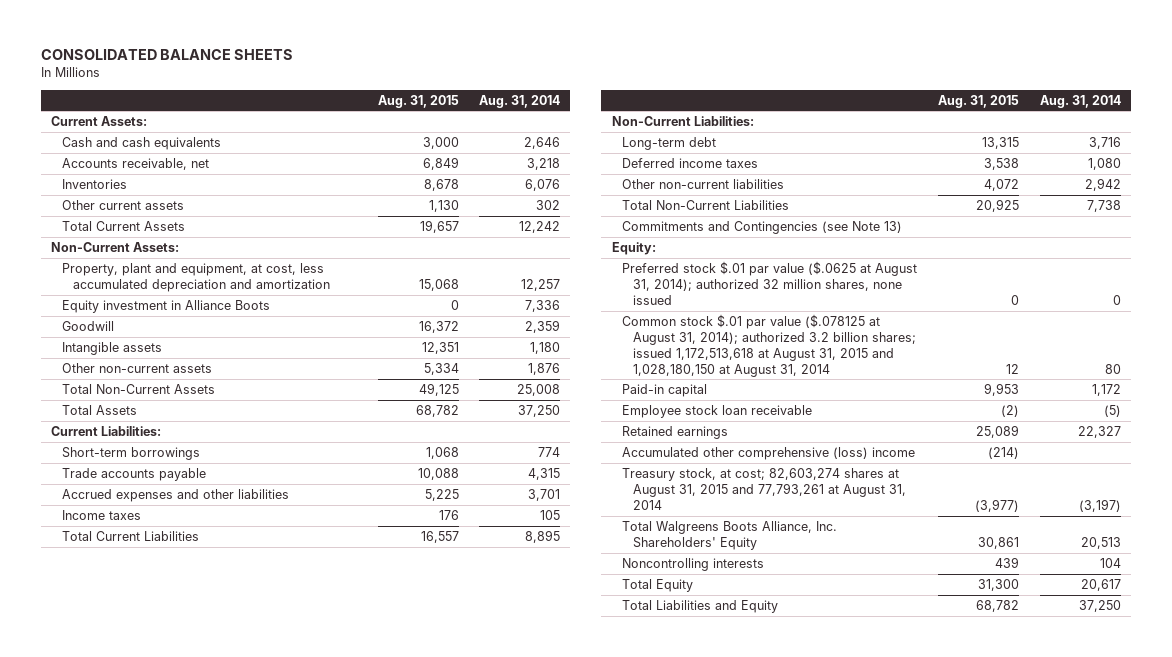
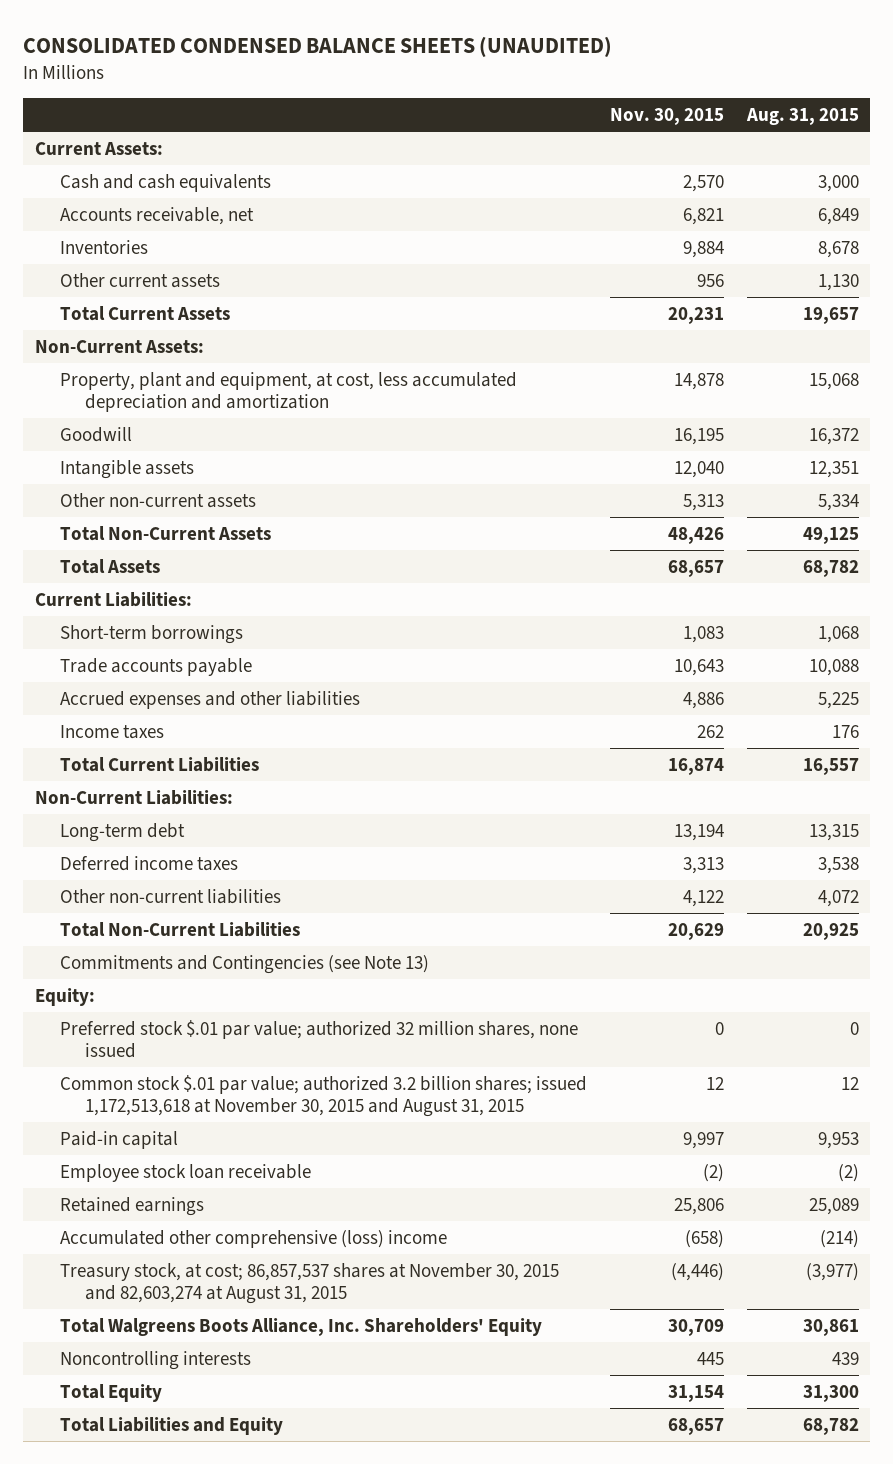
[41,49,294,61] CONSOLIDATED BALANCE SHEETS -> [23,35,613,57] CONSOLIDATED CONDENSED BALANCE SHEETS (UNAUDITED)
[479,94,561,108] Aug. 31, 2014 -> none
none -> [609,107,724,125] Nov. 30, 2015
[61,299,270,313] Equity investment in Alliance Boots -> none
[622,260,918,305] Preferred stock $.01 par value ($.0625 at August 31, 2014); authorized 32 million shares, none issued -> [59,1020,578,1059] Preferred stock $.01 par value; authorized 32 million shares, none issued
[622,313,916,377] Common stock $.01 par value ($.078125 at August 31, 2014); authorized 3.2 billion shares; issued 1,172,513,618 at August 31, 2015 and 1,028,180,150 at August 31, 2014 -> [59,1075,587,1118] Common stock $.01 par value; authorized 3.2 billion shares; issued 1,172,513,618 at November 30, 2015 and August 31, 2015
[622,467,906,510] Treasury stock, at cost; 82,603,274 shares at August 31, 2015 and 77,793,261 at August 31, 2014 -> [59,1263,559,1305] Treasury stock, at cost; 86,857,537 shares at November 30, 2015 and 82,603,274 at August 31, 2015

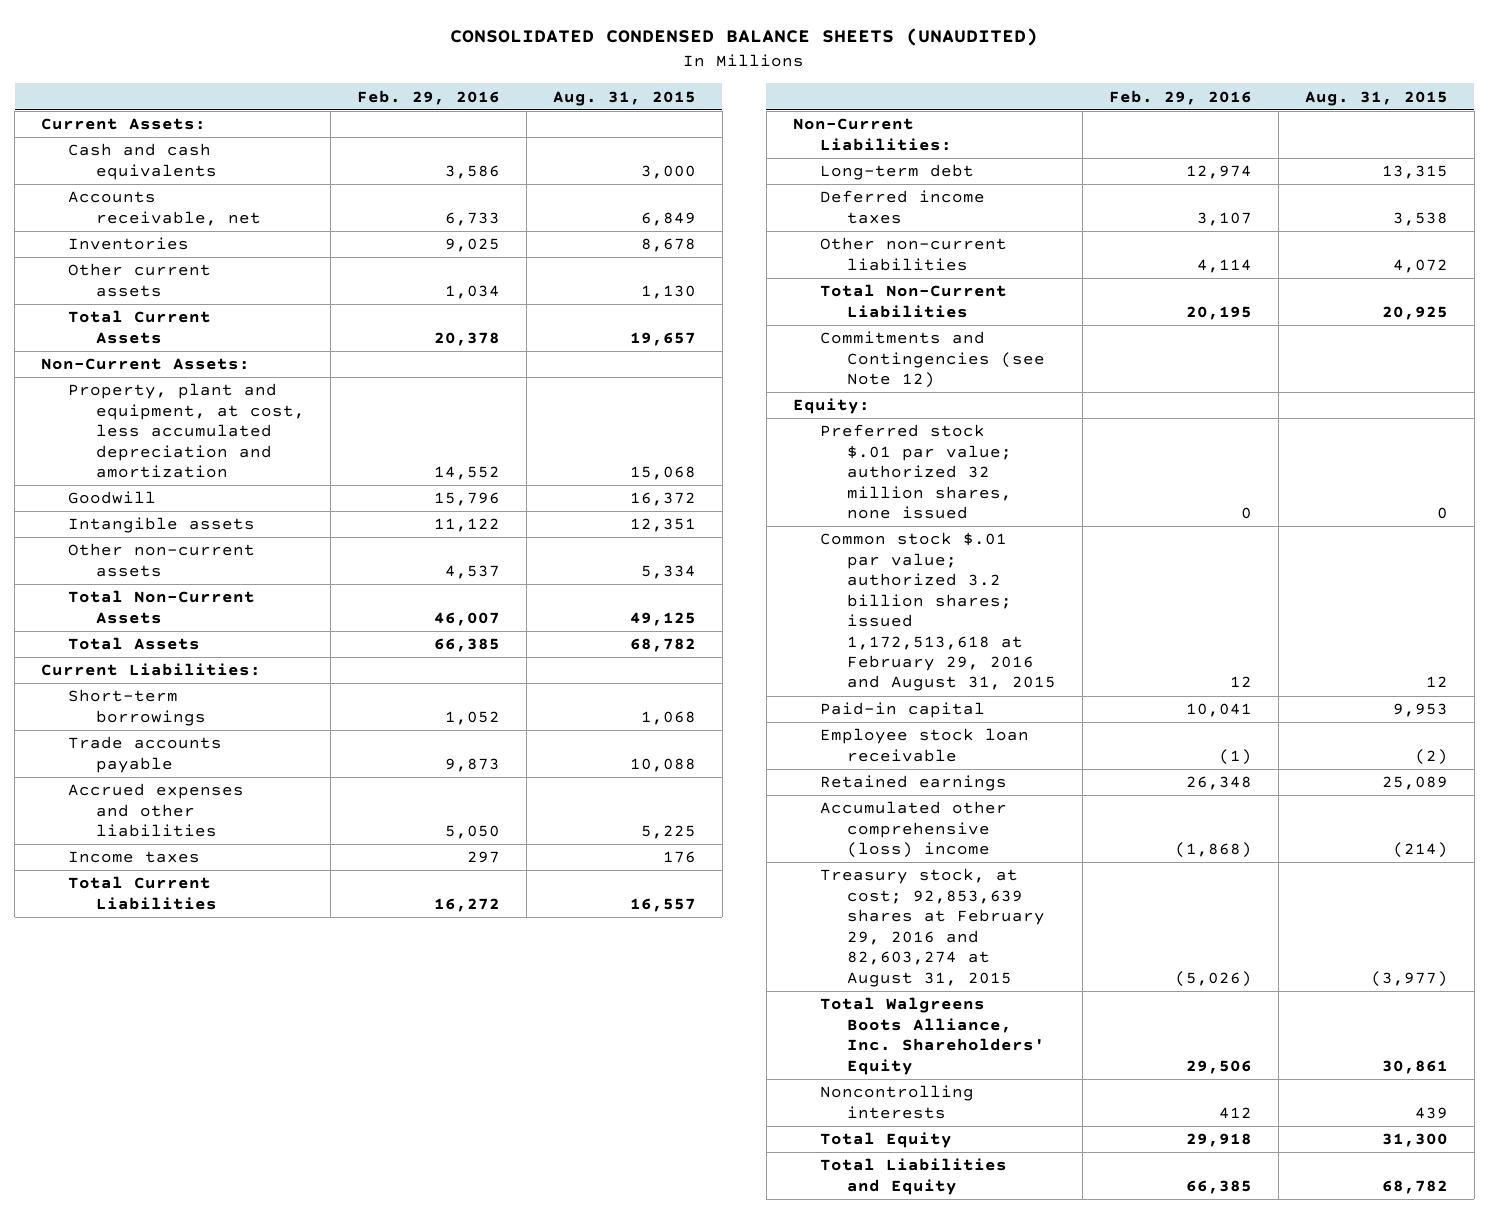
[609,107,724,125] Nov. 30, 2015 -> none
none -> [357,89,501,105] Feb. 29, 2016
[59,955,429,975] Commitments and Contingencies (see Note 13) -> [819,331,1046,389] Commitments and Contingencies (see Note 12)
[59,1075,587,1118] Common stock $.01 par value; authorized 3.2 billion shares; issued 1,172,513,618 at November 30, 2015 and August 31, 2015 -> [819,532,1057,692] Common stock $.01 par value; authorized 3.2 billion shares; issued 1,172,513,618 at February 29, 2016 and August 31, 2015
[59,1263,559,1305] Treasury stock, at cost; 86,857,537 shares at November 30, 2015 and 82,603,274 at August 31, 2015 -> [819,868,1046,987] Treasury stock, at cost; 92,853,639 shares at February 29, 2016 and 82,603,274 at August 31, 2015

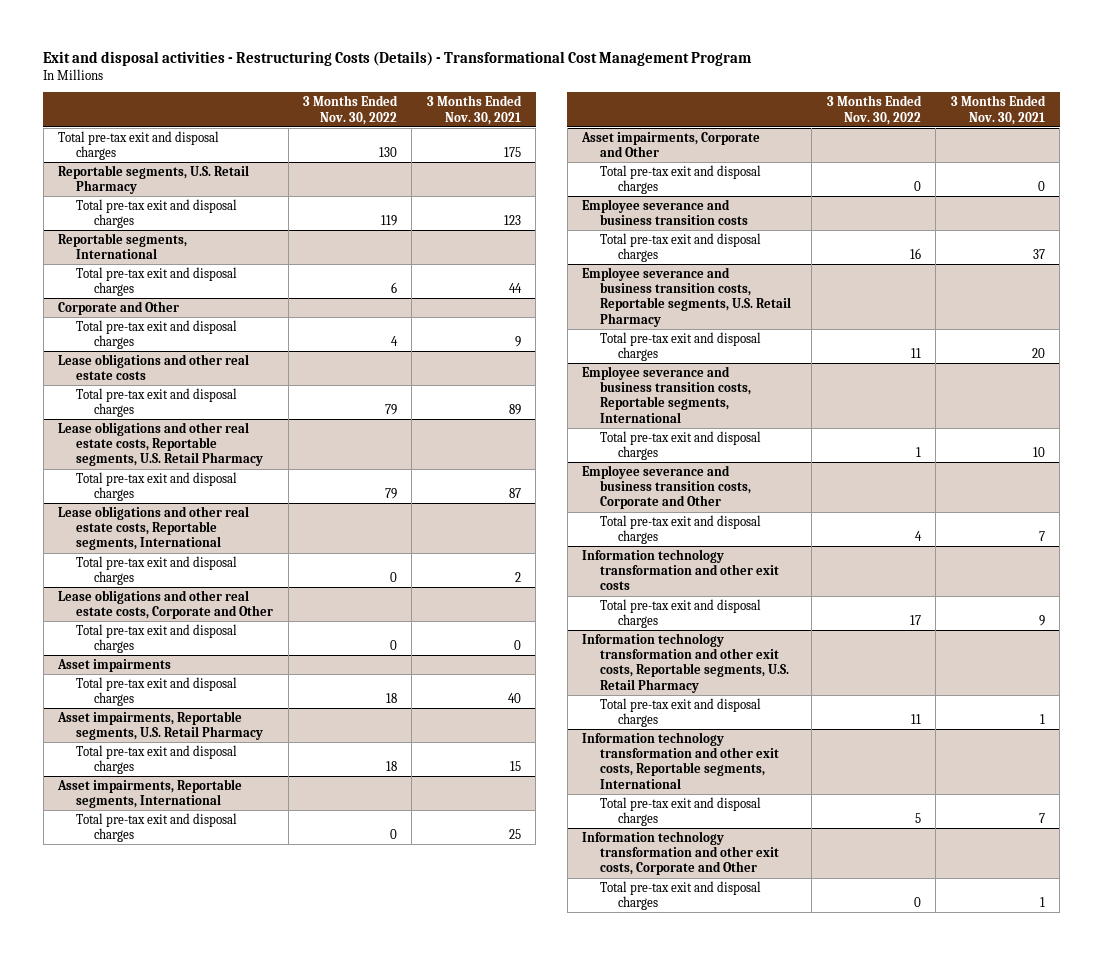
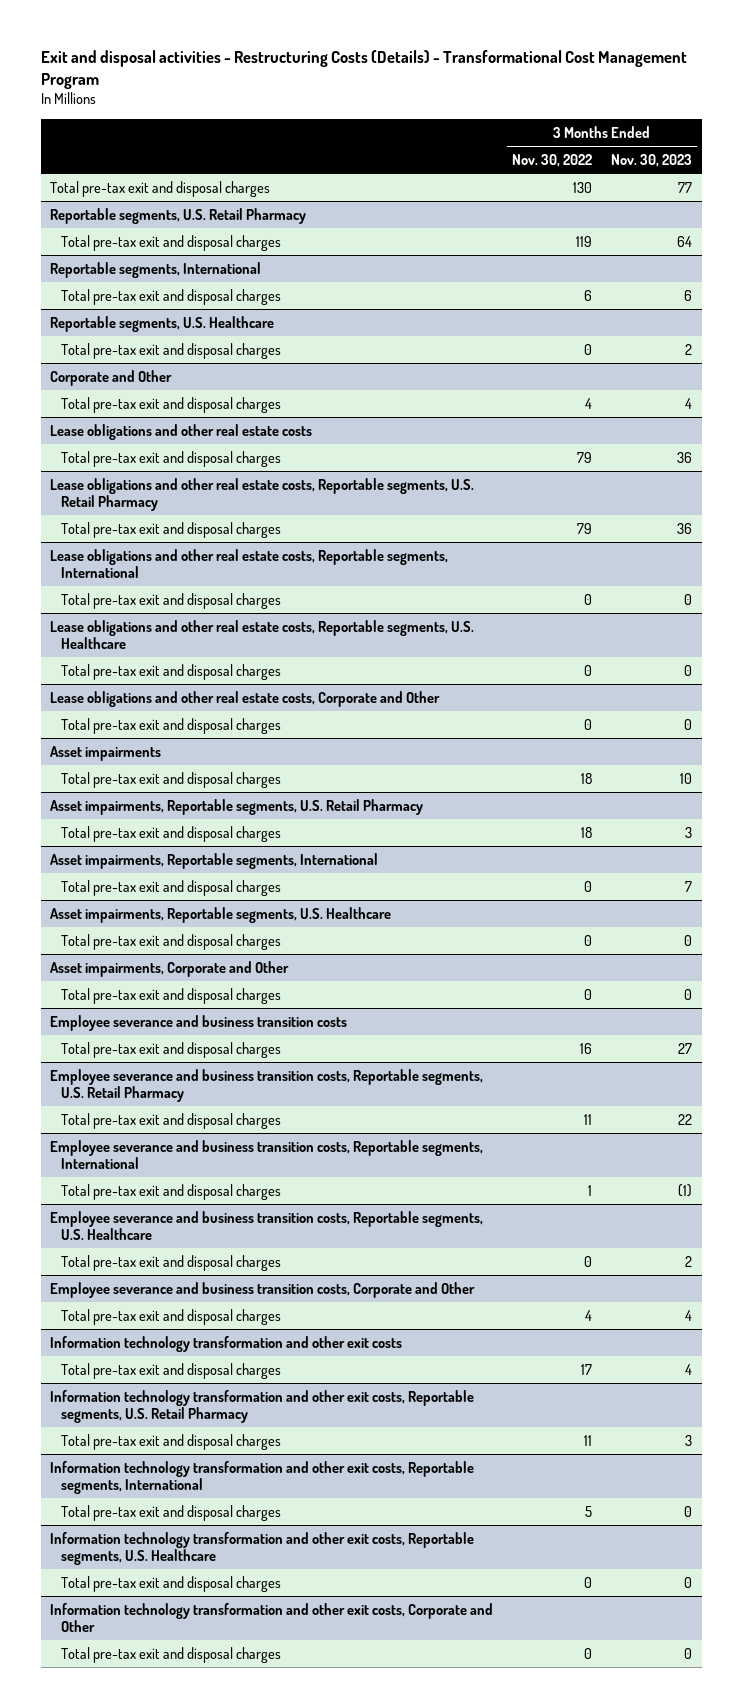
[426,95,522,125] 3 Months Ended Nov. 30, 2021 -> none
none -> [611,153,693,167] Nov. 30, 2023
none -> [50,315,275,332] Reportable segments, U.S. Healthcare
none -> [60,342,281,359] Total pre-tax exit and disposal charges
none -> [50,619,475,649] Lease obligations and other real estate costs, Reportable segments, U.S. Healthcare
none -> [60,663,281,680] Total pre-tax exit and disposal charges
none -> [50,906,392,923] Asset impairments, Reportable segments, U.S. Healthcare
none -> [60,933,281,950] Total pre-tax exit and disposal charges
none -> [50,1210,484,1240] Employee severance and business transition costs, Reportable segments, U.S. Healthcare
none -> [60,1254,281,1271] Total pre-tax exit and disposal charges
none -> [50,1531,475,1565] Information technology transformation and other exit costs, Reportable segments, U.S. Healthcare
none -> [60,1575,281,1592] Total pre-tax exit and disposal charges

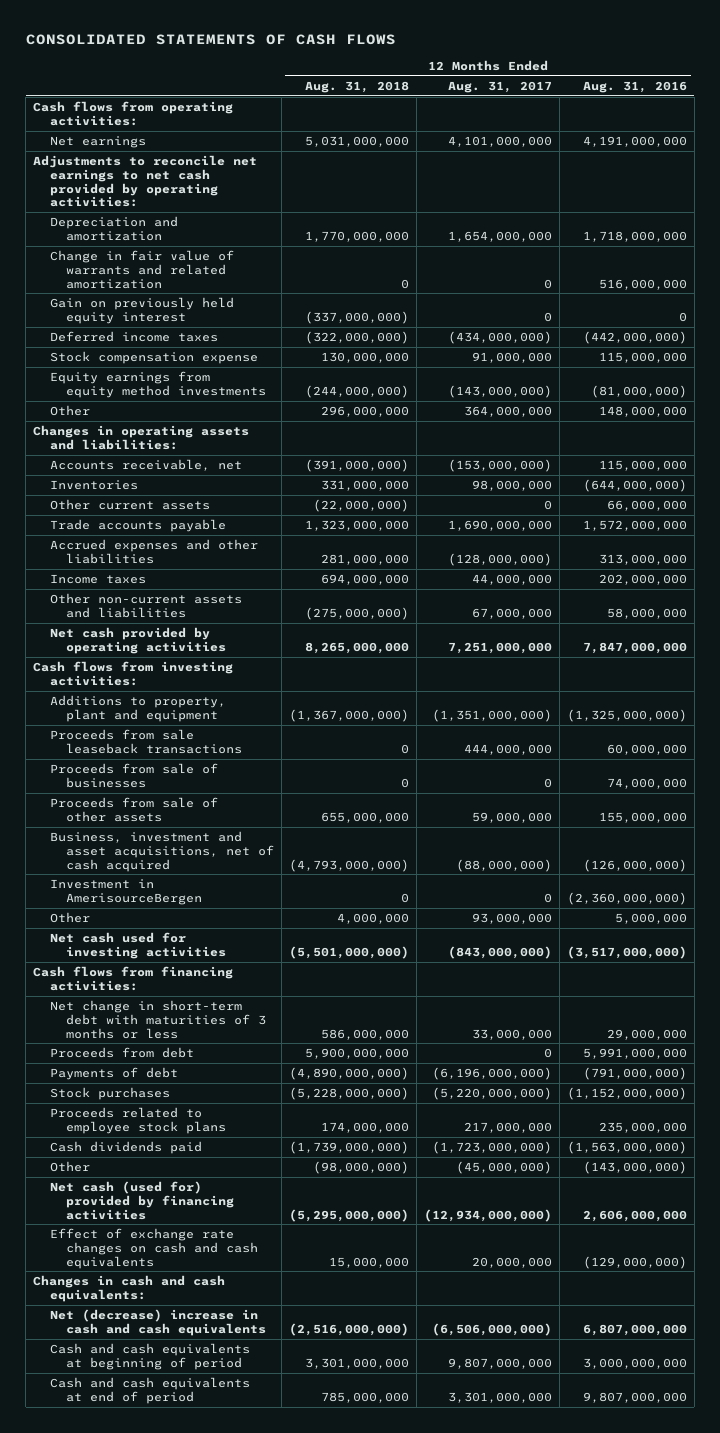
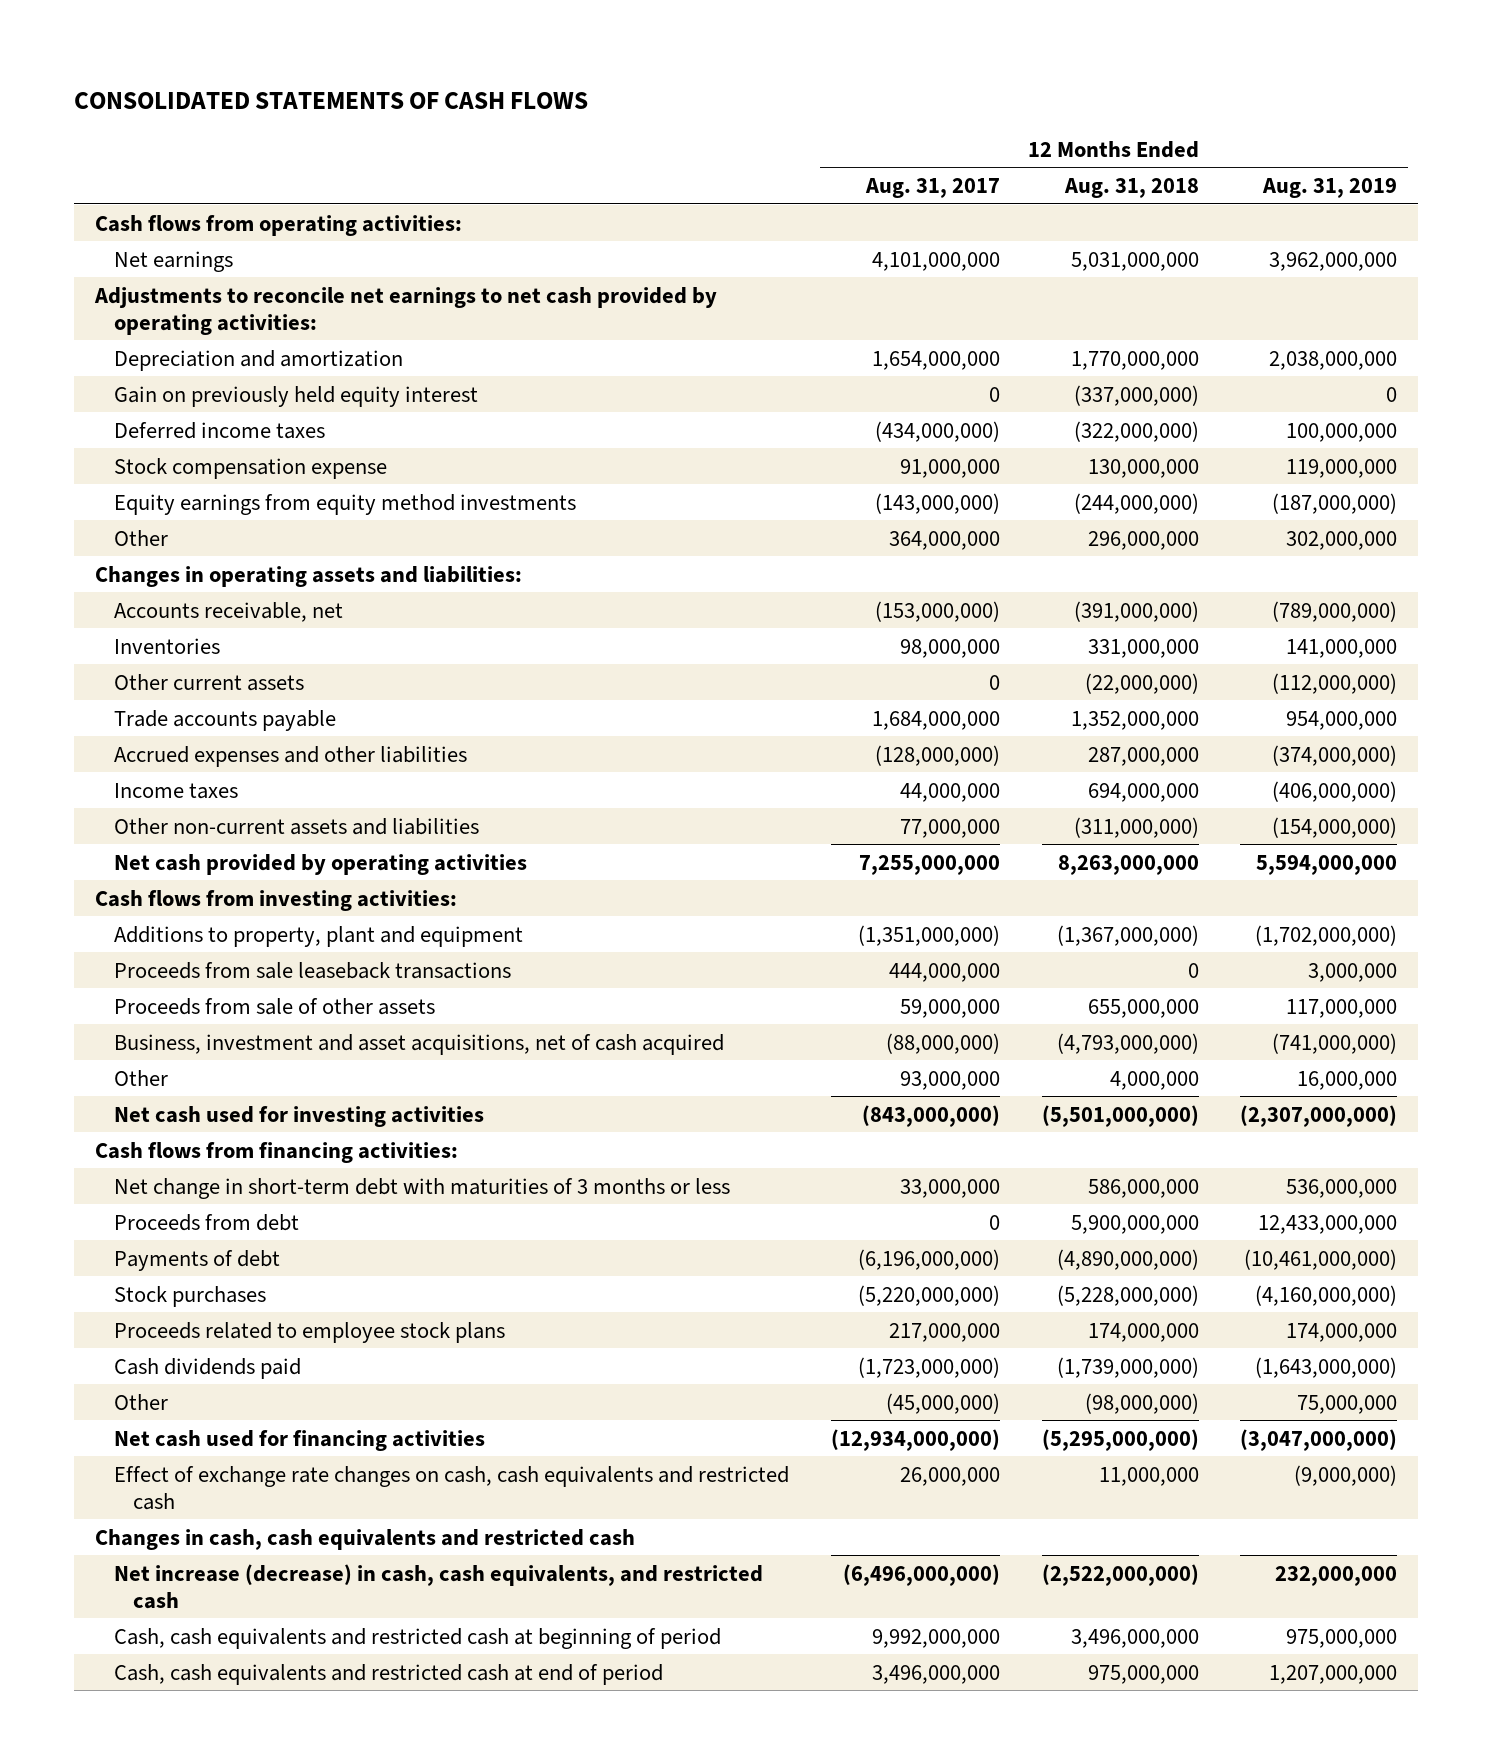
[582,80,687,93] Aug. 31, 2016 -> none
none -> [1262,178,1398,199] Aug. 31, 2019
[49,250,234,289] Change in fair value of warrants and related amortization -> none
[304,520,409,532] 1,323,000,000 -> [1070,710,1199,730] 1,352,000,000
[447,520,552,532] 1,690,000,000 -> [871,710,1000,730] 1,684,000,000
[320,553,409,565] 281,000,000 -> [1087,746,1199,766] 287,000,000
[304,606,409,620] (275,000,000) -> [1073,816,1199,838] (311,000,000)
[471,607,552,619] 67,000,000 -> [899,818,1000,838] 77,000,000
[304,641,409,654] 8,265,000,000 -> [1057,854,1199,875] 8,263,000,000
[447,641,552,654] 7,251,000,000 -> [858,854,1000,875] 7,255,000,000
[49,763,218,788] Proceeds from sale of businesses -> none
[49,879,202,905] Investment in AmerisourceBergen -> none
[49,1181,234,1220] Net cash (used for) provided by financing activities -> [113,1429,485,1451] Net cash used for financing activities
[49,1228,258,1269] Effect of exchange rate changes on cash and cash equivalents -> [113,1465,789,1510] Effect of exchange rate changes on cash, cash equivalents and restricted cash
[328,1256,409,1268] 15,000,000 -> [1098,1466,1199,1486] 11,000,000
[471,1256,552,1268] 20,000,000 -> [899,1466,1000,1486] 26,000,000
[33,1275,226,1302] Changes in cash and cash equivalents: -> [95,1528,636,1550] Changes in cash, cash equivalents and restricted cash
[49,1309,266,1336] Net (decrease) increase in cash and cash equivalents -> [113,1563,763,1609] Net increase (decrease) in cash, cash equivalents, and restricted cash
[288,1322,409,1336] (2,516,000,000) -> [1041,1563,1199,1586] (2,522,000,000)
[431,1322,552,1336] (6,506,000,000) -> [842,1563,1000,1586] (6,496,000,000)
[49,1343,250,1370] Cash and cash equivalents at beginning of period -> [113,1627,721,1649] Cash, cash equivalents and restricted cash at beginning of period
[304,1357,409,1369] 3,301,000,000 -> [1070,1628,1199,1648] 3,496,000,000
[447,1357,552,1369] 9,807,000,000 -> [871,1628,1000,1648] 9,992,000,000
[49,1377,250,1404] Cash and cash equivalents at end of period -> [113,1663,663,1685] Cash, cash equivalents and restricted cash at end of period
[320,1391,409,1403] 785,000,000 -> [1087,1664,1199,1684] 975,000,000
[447,1391,552,1403] 3,301,000,000 -> [871,1664,1000,1684] 3,496,000,000

